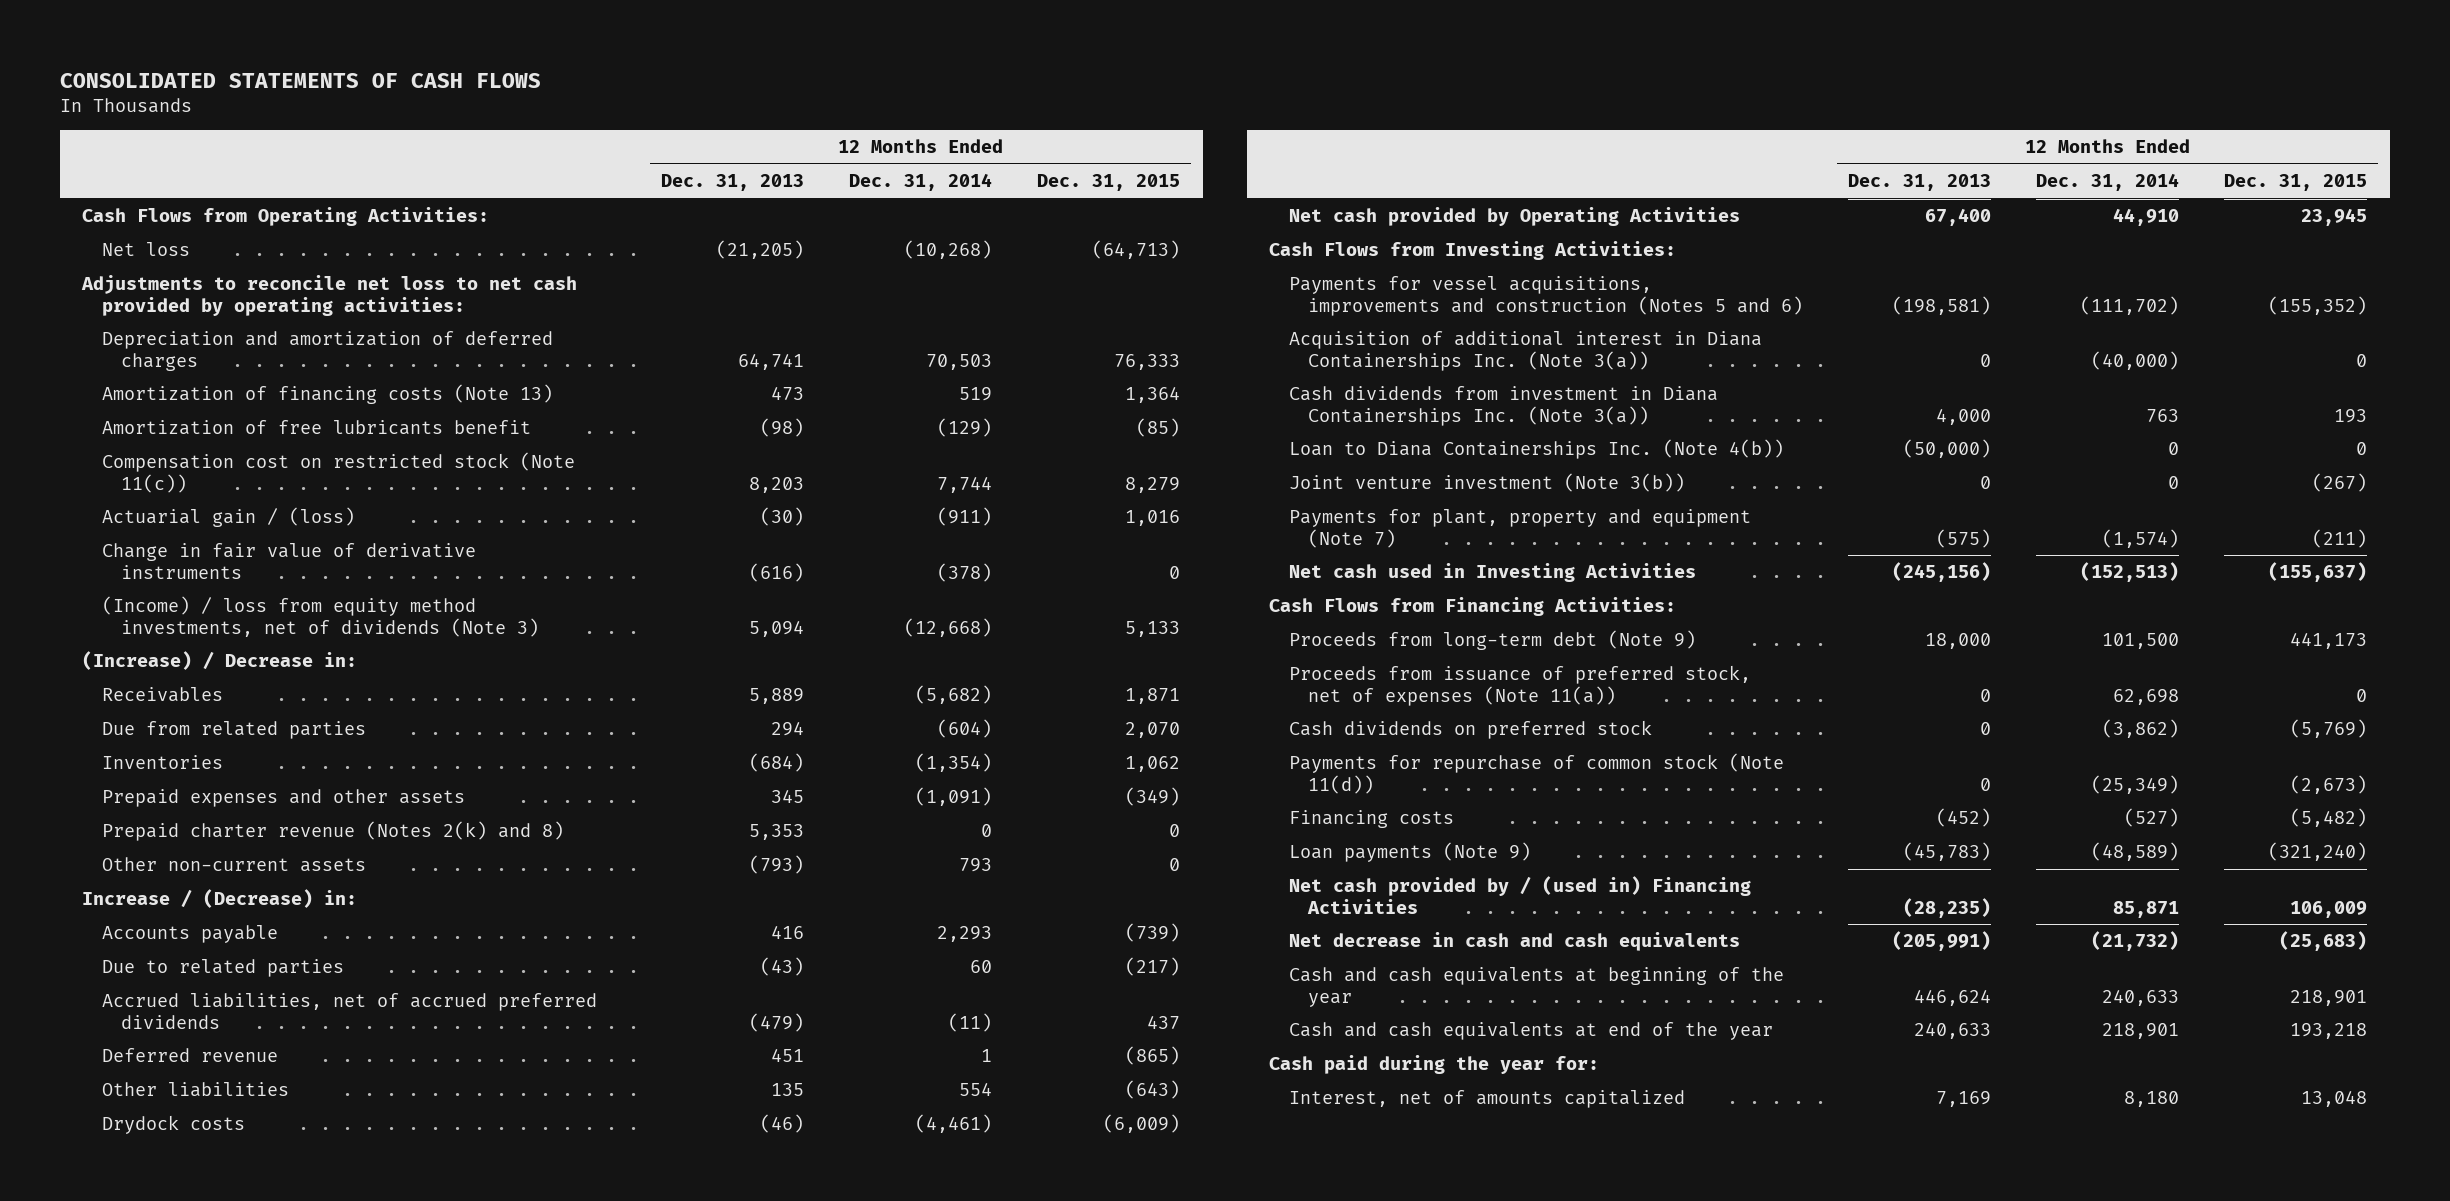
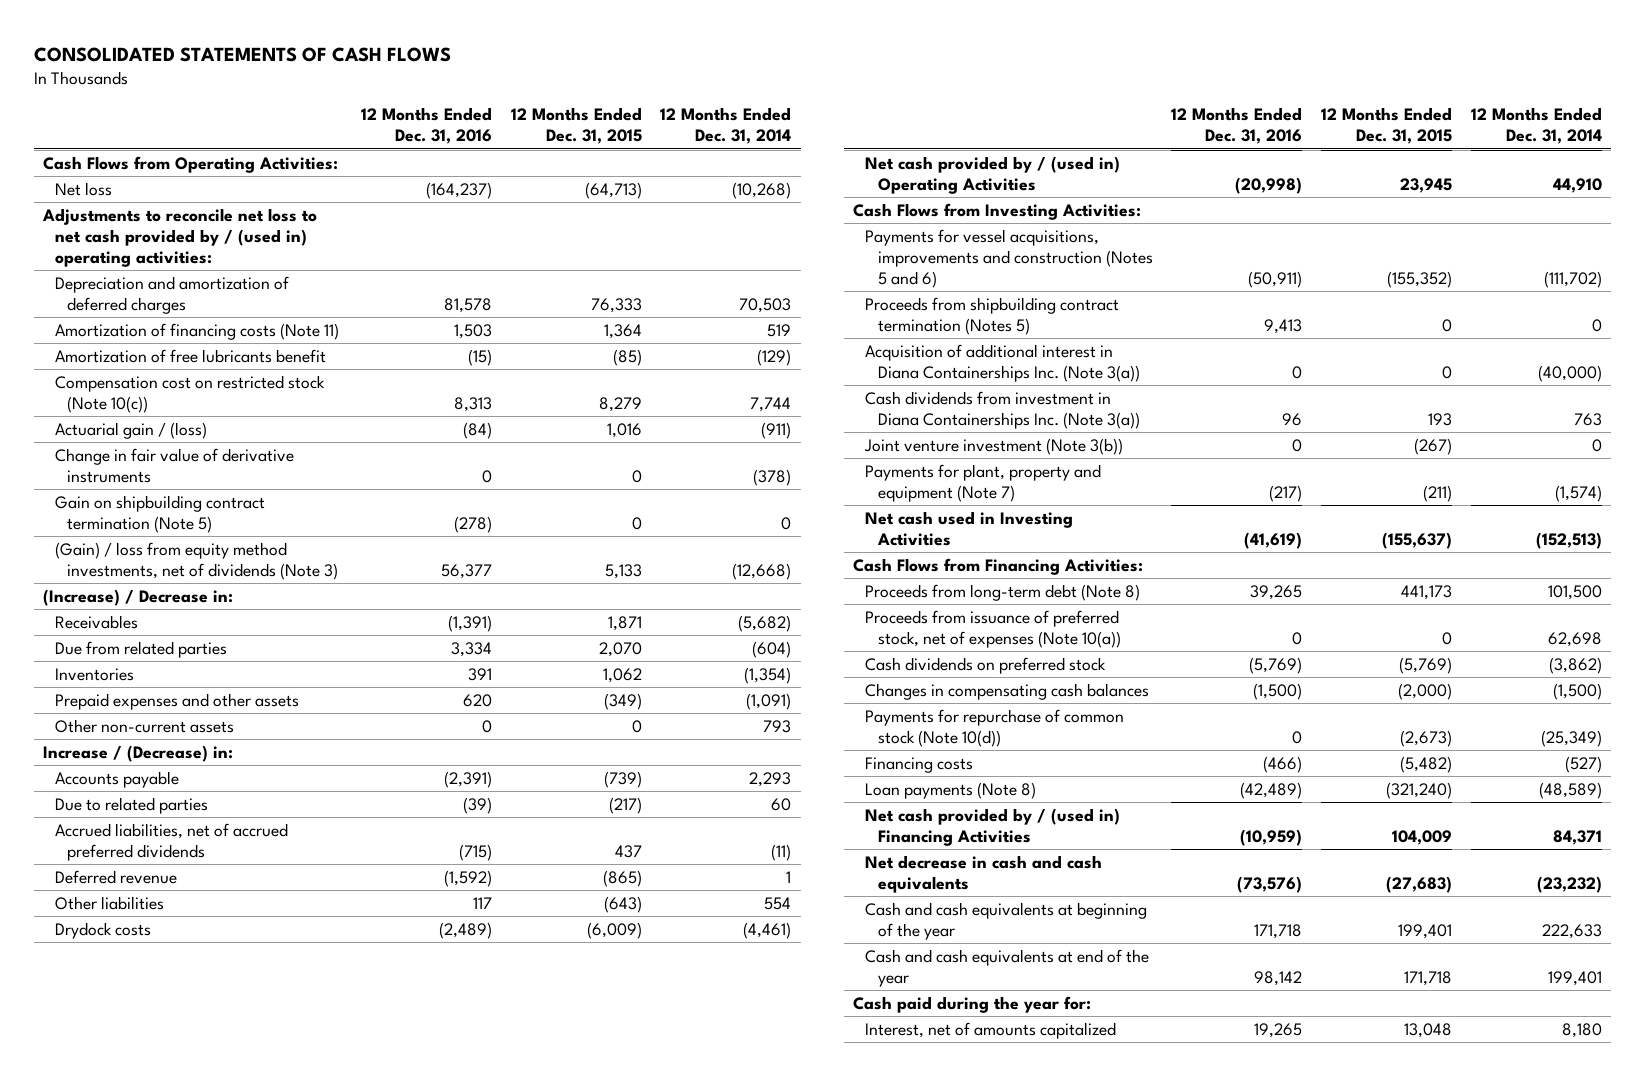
[661,173,805,191] Dec. 31, 2013 -> none
none -> [361,107,493,145] 12 Months Ended Dec. 31, 2016
[81,275,578,316] Adjustments to reconcile net loss to net cash provided by operating activities: -> [42,207,318,267] Adjustments to reconcile net loss to net cash provided by / (used in) operating activities:
[101,384,553,405] Amortization of financing costs (Note 13) -> [55,322,340,340] Amortization of financing costs (Note 11)
[101,452,575,493] Compensation cost on restricted stock (Note 11(c)) -> [55,374,326,413] Compensation cost on restricted stock (Note 10(c))
none -> [55,494,266,533] Gain on shipbuilding contract termination (Note 5)
[101,596,540,637] (Income) / loss from equity method investments, net of dividends (Note 3) -> [55,541,339,580] (Gain) / loss from equity method investments, net of dividends (Note 3)
[101,821,564,842] Prepaid charter revenue (Notes 2(k) and 8) -> none
[1288,207,1740,227] Net cash provided by Operating Activities -> [865,155,1121,194] Net cash provided by / (used in) Operating Activities
none -> [865,296,1120,335] Proceeds from shipbuilding contract termination (Notes 5)
[1288,439,1784,460] Loan to Diana Containerships Inc. (Note 4(b)) -> none
[1288,630,1696,651] Proceeds from long-term debt (Note 9) -> [865,583,1141,601] Proceeds from long-term debt (Note 8)
[1288,665,1751,706] Proceeds from issuance of preferred stock, net of expenses (Note 11(a)) -> [865,609,1121,648] Proceeds from issuance of preferred stock, net of expenses (Note 10(a))
none -> [865,682,1150,700] Changes in compensating cash balances
[1288,753,1784,794] Payments for repurchase of common stock (Note 11(d)) -> [865,708,1125,747] Payments for repurchase of common stock (Note 10(d))
[1288,842,1531,863] Loan payments (Note 9) -> [865,781,1037,799] Loan payments (Note 8)
[2113,900,2180,918] 85,871 -> [1552,829,1602,845] 84,371
[2290,900,2368,918] 106,009 -> [1391,829,1452,845] 104,009
[2091,931,2180,952] (21,732) -> [1536,875,1602,893] (23,232)
[2279,931,2368,952] (25,683) -> [1385,875,1452,893] (27,683)
[2102,989,2180,1006] 240,633 -> [1541,923,1602,939] 222,633
[2290,989,2368,1006] 218,901 -> [1397,923,1452,939] 199,401
[2102,1023,2180,1040] 218,901 -> [1547,970,1602,986] 199,401
[2290,1023,2368,1040] 193,218 -> [1403,970,1452,986] 171,718

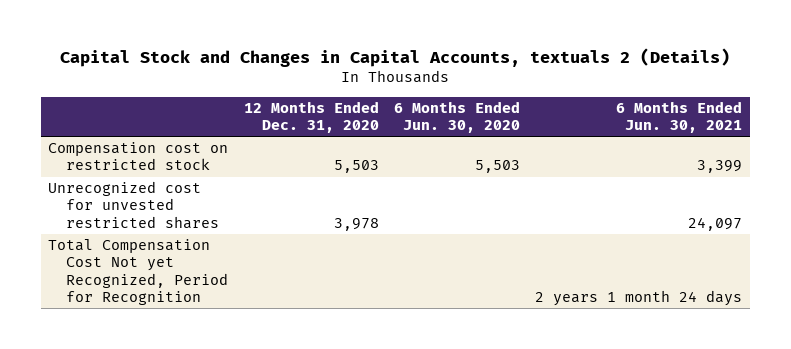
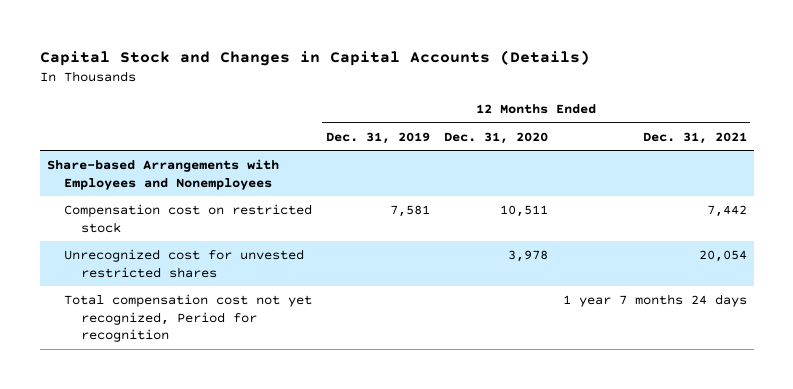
[60,47,731,67] Capital Stock and Changes in Capital Accounts, textuals 2 (Details) -> [39,49,590,66] Capital Stock and Changes in Capital Accounts (Details)
[394,100,521,134] 6 Months Ended Jun. 30, 2020 -> none
[616,100,743,134] 6 Months Ended Jun. 30, 2021 -> none
none -> [325,131,430,144] Dec. 31, 2019
none -> [642,131,747,144] Dec. 31, 2021
none -> [46,158,279,190] Share-based Arrangements with Employees and Nonemployees
[333,160,379,174] 5,503 -> [500,204,549,217] 10,511
[48,239,229,305] Total Compensation Cost Not yet Recognized, Period for Recognition -> [63,293,312,343] Total compensation cost not yet recognized, Period for recognition

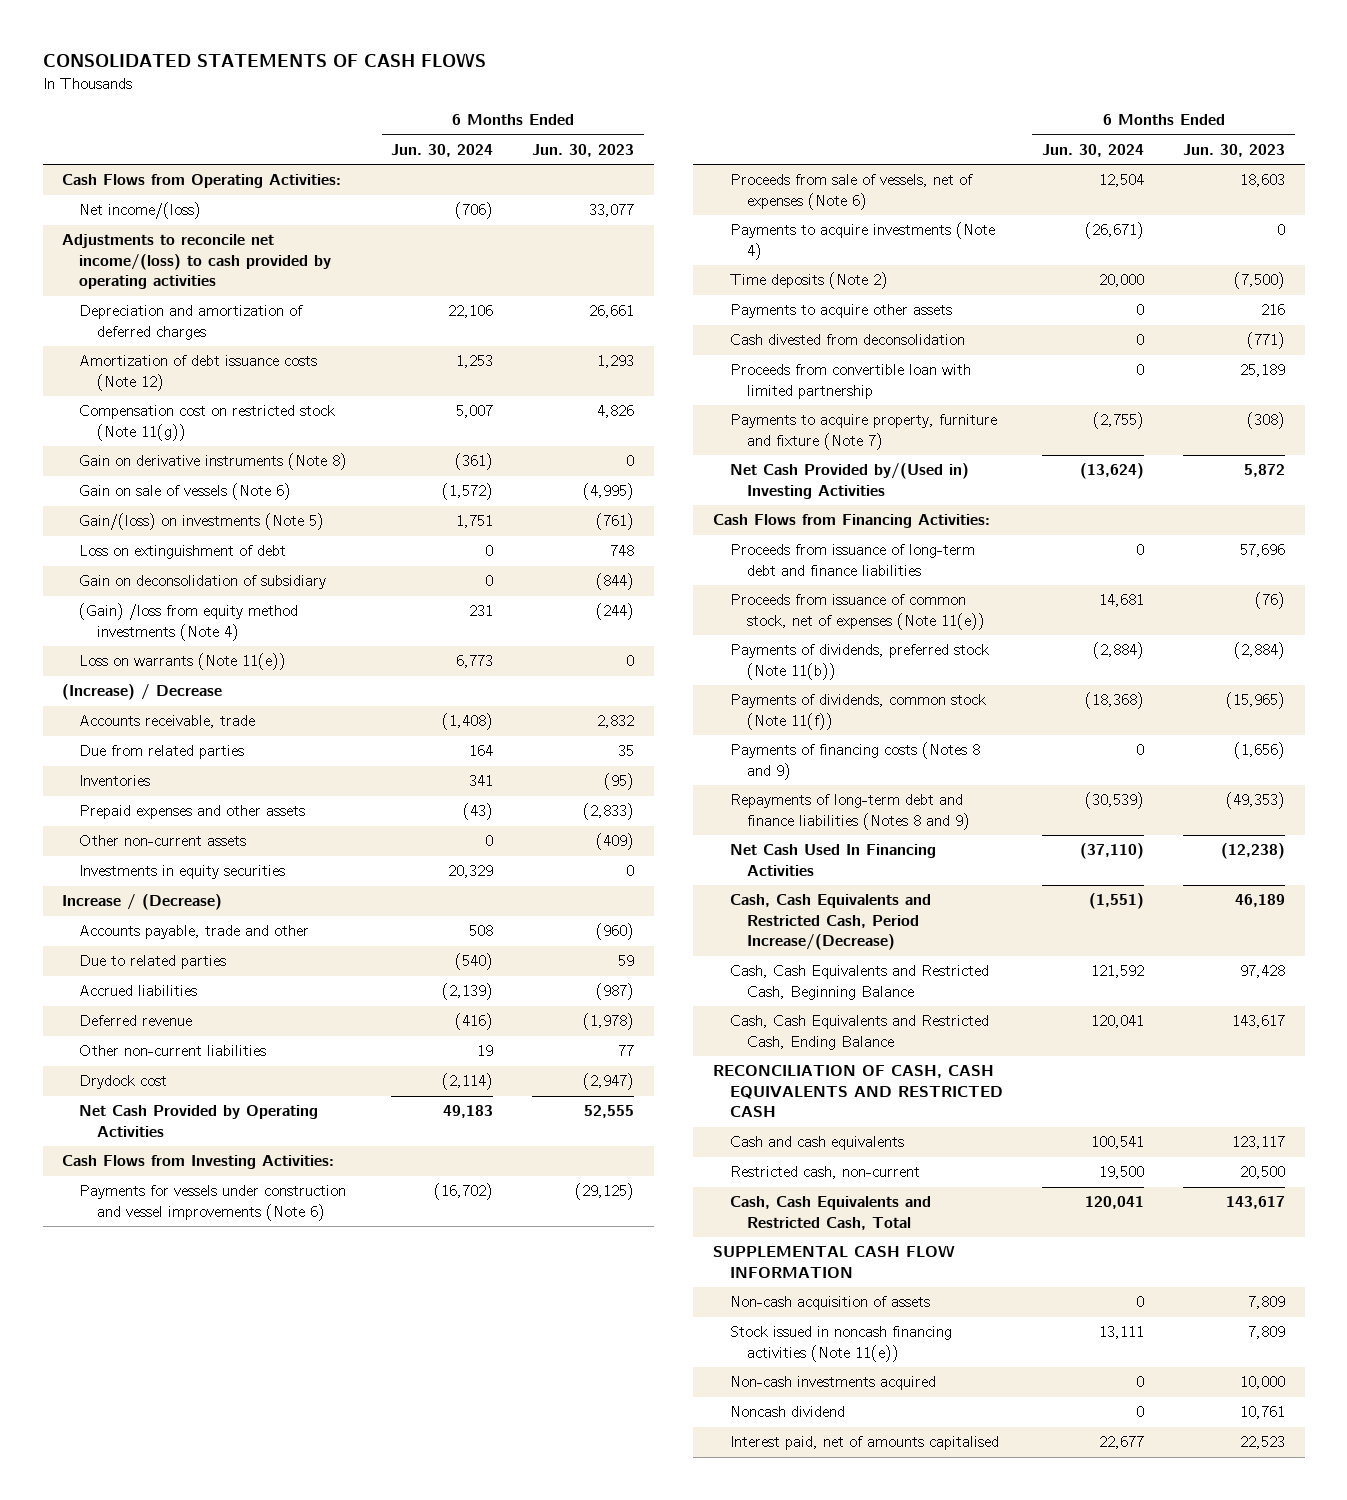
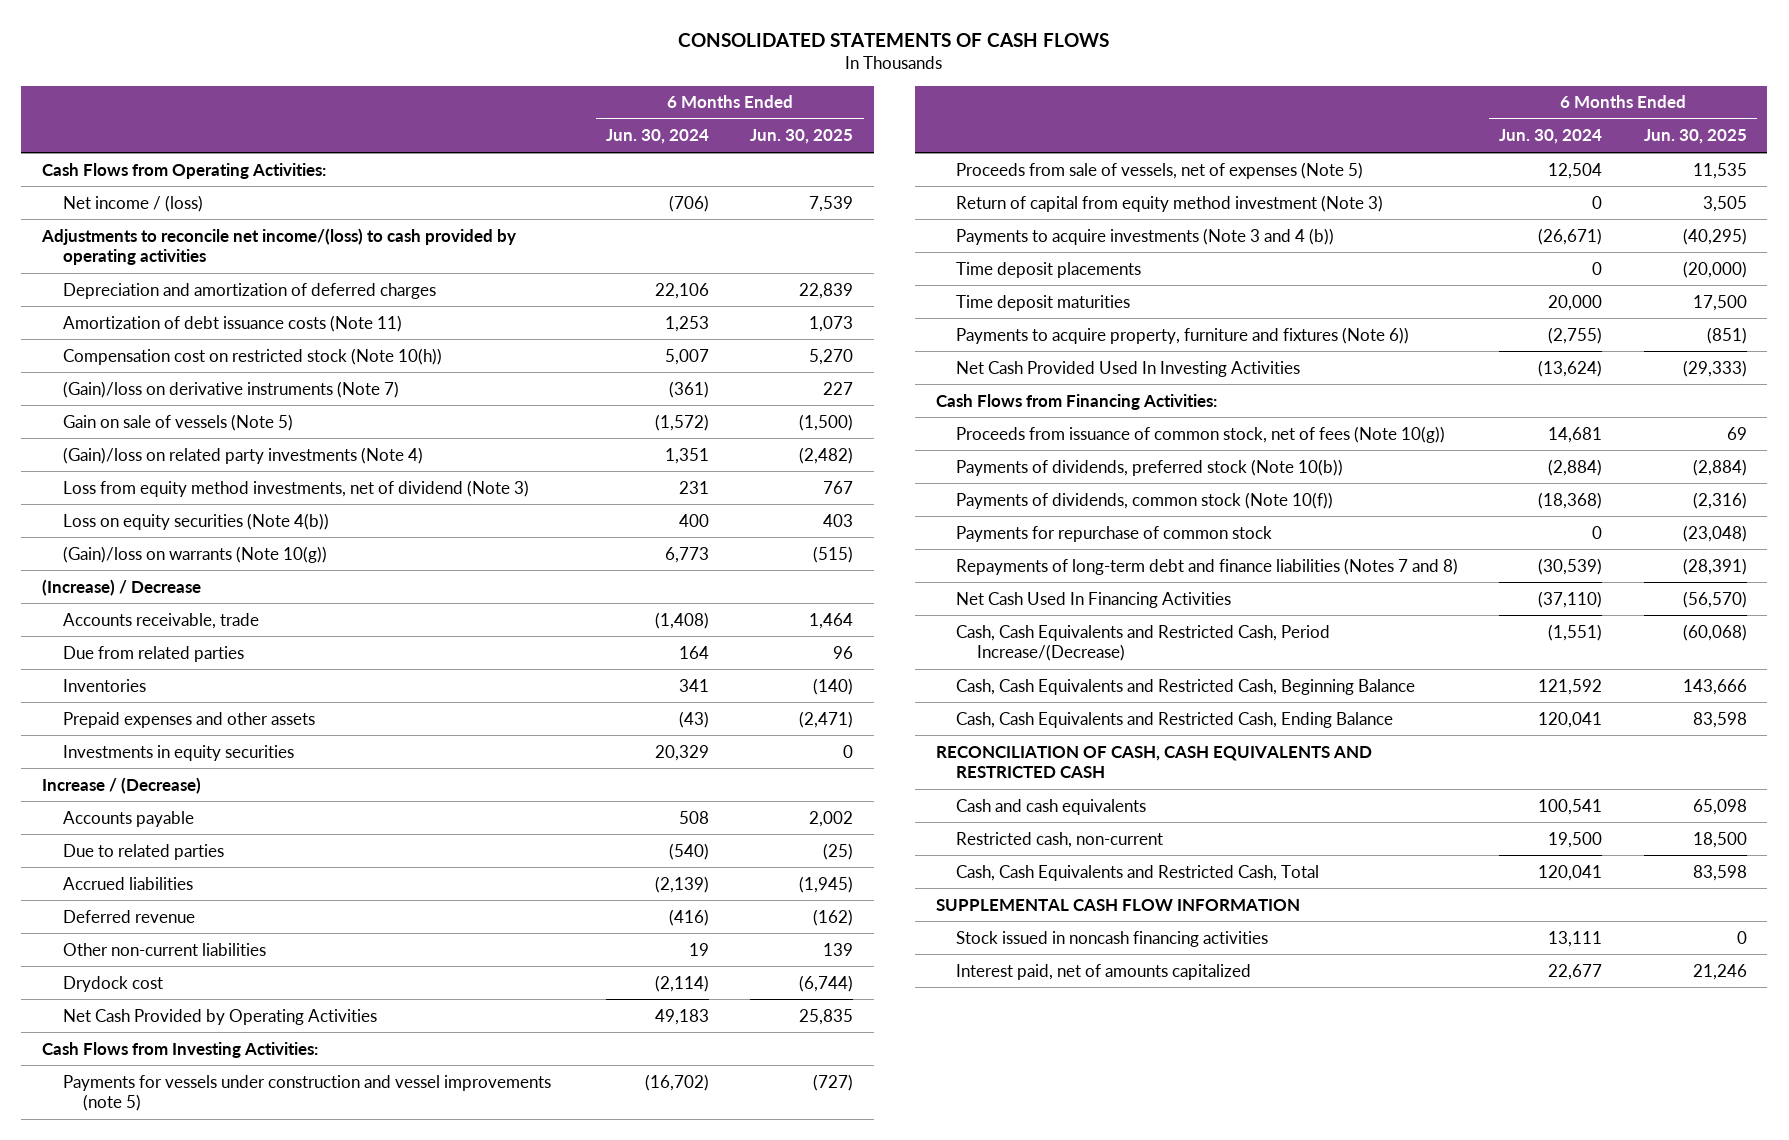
[532,143,635,157] Jun. 30, 2023 -> none
none -> [750,129,854,145] Jun. 30, 2025
[79,202,202,220] Net income/(loss) -> [62,194,203,212] Net income / (loss)
[79,545,287,560] Loss on extinguishment of debt -> none
[79,575,327,590] Gain on deconsolidation of subsidiary -> none
[79,355,318,391] Amortization of debt issuance costs (Note 12) -> [62,314,402,332] Amortization of debt issuance costs (Note 11)
[79,405,336,441] Compensation cost on restricted stock (Note 11(g)) -> [62,347,442,365] Compensation cost on restricted stock (Note 10(h))
[79,453,348,471] Gain on derivative instruments (Note 8) -> [62,380,399,398] (Gain)/loss on derivative instruments (Note 7)
[79,483,292,501] Gain on sale of vessels (Note 6) -> [62,413,293,431] Gain on sale of vessels (Note 5)
[79,513,325,531] Gain/(loss) on investments (Note 5) -> [62,446,423,464] (Gain)/loss on related party investments (Note 4)
[456,515,494,529] 1,751 -> [664,447,709,464] 1,351
[79,603,299,641] (Gain) /loss from equity method investments (Note 4) -> [62,479,529,497] Loss from equity method investments, net of dividend (Note 3)
none -> [62,512,329,530] Loss on equity securities (Note 4(b))
[79,653,287,671] Loss on warrants (Note 11(e)) -> [62,545,327,563] (Gain)/loss on warrants (Note 10(g))
[79,835,247,847] Other non-current assets -> none
[79,925,310,940] Accounts payable, trade and other -> [62,810,194,827] Accounts payable
[730,304,953,319] Payments to acquire other assets -> none
[730,334,966,346] Cash divested from deconsolidation -> none
[730,364,972,399] Proceeds from convertible loan with limited partnership -> none
[79,1185,347,1221] Payments for vessels under construction and vessel improvements (Note 6) -> [62,1074,551,1112] Payments for vessels under construction and vessel improvements (note 5)
[730,174,974,210] Proceeds from sale of vessels, net of expenses (Note 6) -> [956,161,1364,179] Proceeds from sale of vessels, net of expenses (Note 5)
none -> [956,194,1384,212] Return of capital from equity method investment (Note 3)
[730,222,996,260] Payments to acquire investments (Note 4) -> [956,227,1335,245] Payments to acquire investments (Note 3 and 4 (b))
[730,272,889,290] Time deposits (Note 2) -> [956,261,1142,278] Time deposit placements
[1099,274,1145,288] 20,000 -> [1592,261,1603,275] 0
none -> [956,294,1131,311] Time deposit maturities
[730,414,998,450] Payments to acquire property, furniture and fixture (Note 7) -> [956,326,1410,344] Payments to acquire property, furniture and fixtures (Note 6))
[730,463,970,499] Net Cash Provided by/(Used in) Investing Activities -> [956,360,1301,377] Net Cash Provided Used In Investing Activities
[730,544,976,576] Proceeds from issuance of long-term debt and finance liabilities -> none
[730,742,981,780] Payments of financing costs (Notes 8 and 9) -> none
[730,594,986,630] Proceeds from issuance of common stock, net of expenses (Note 11(e)) -> [956,425,1446,443] Proceeds from issuance of common stock, net of fees (Note 10(g))
[730,644,990,680] Payments of dividends, preferred stock (Note 11(b)) -> [956,458,1344,476] Payments of dividends, preferred stock (Note 10(b))
[730,694,987,730] Payments of dividends, common stock (Note 11(f)) -> [956,491,1334,509] Payments of dividends, common stock (Note 10(f))
none -> [956,525,1273,542] Payments for repurchase of common stock
[730,794,971,830] Repayments of long-term debt and finance liabilities (Notes 8 and 9) -> [956,557,1459,575] Repayments of long-term debt and finance liabilities (Notes 7 and 8)
[730,1296,931,1311] Non-cash acquisition of assets -> none
[730,1376,937,1391] Non-cash investments acquired -> none
[730,1406,846,1418] Noncash dividend -> none
[730,1326,953,1362] Stock issued in noncash financing activities (Note 11(e)) -> [956,930,1269,947] Stock issued in noncash financing activities
[730,1436,1000,1451] Interest paid, net of amounts capitalised -> [956,963,1252,980] Interest paid, net of amounts capitalized

